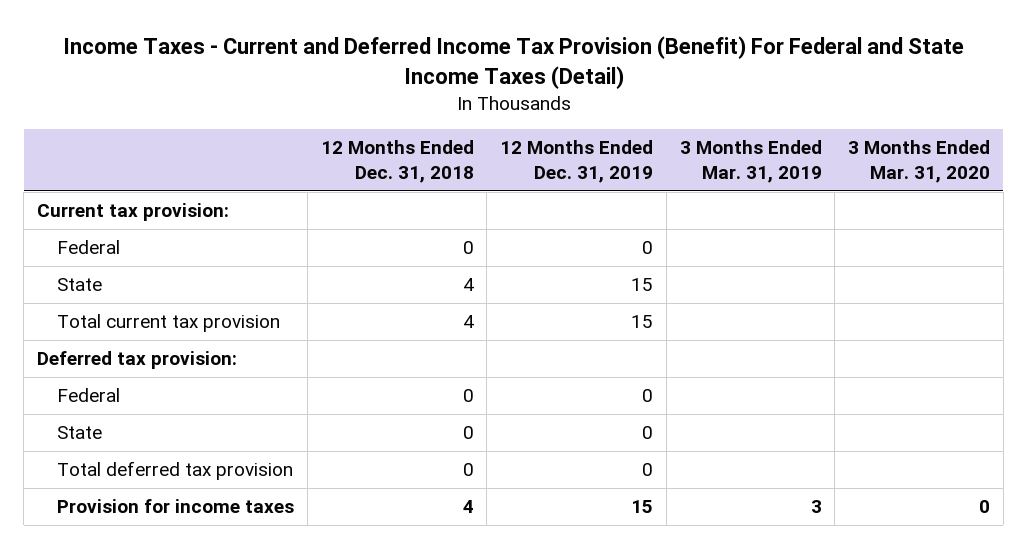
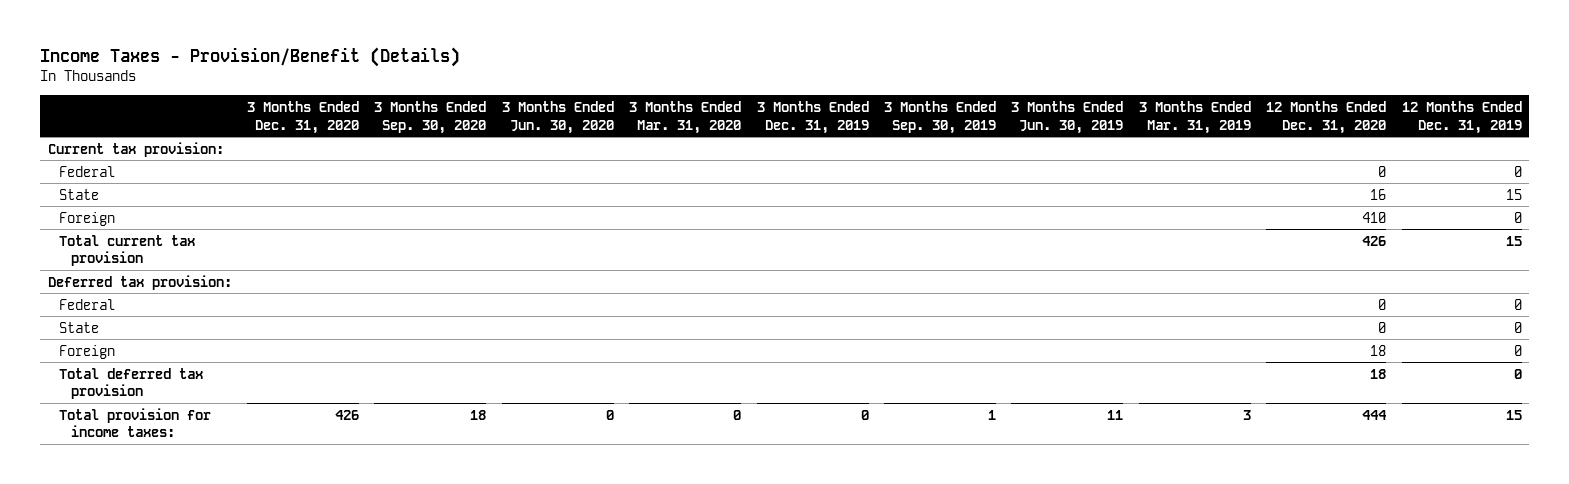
[62,35,964,89] Income Taxes - Current and Deferred Income Tax Provision (Benefit) For Federal and State Income Taxes (Detail) -> [39,47,460,68] Income Taxes - Provision/Benefit (Details)
[320,140,474,184] 12 Months Ended Dec. 31, 2018 -> none
none -> [247,100,360,134] 3 Months Ended Dec. 31, 2020
none -> [374,100,487,134] 3 Months Ended Sep. 30, 2020
none -> [501,100,614,134] 3 Months Ended Jun. 30, 2020
none -> [756,100,869,134] 3 Months Ended Dec. 31, 2019
none -> [884,100,997,134] 3 Months Ended Sep. 30, 2019
none -> [1011,100,1124,134] 3 Months Ended Jun. 30, 2019
none -> [1266,100,1387,134] 12 Months Ended Dec. 31, 2020
none -> [59,211,116,226] Foreign
none -> [59,344,116,359] Foreign
[57,499,295,514] Provision for income taxes -> [59,407,212,438] Total provision for income taxes:

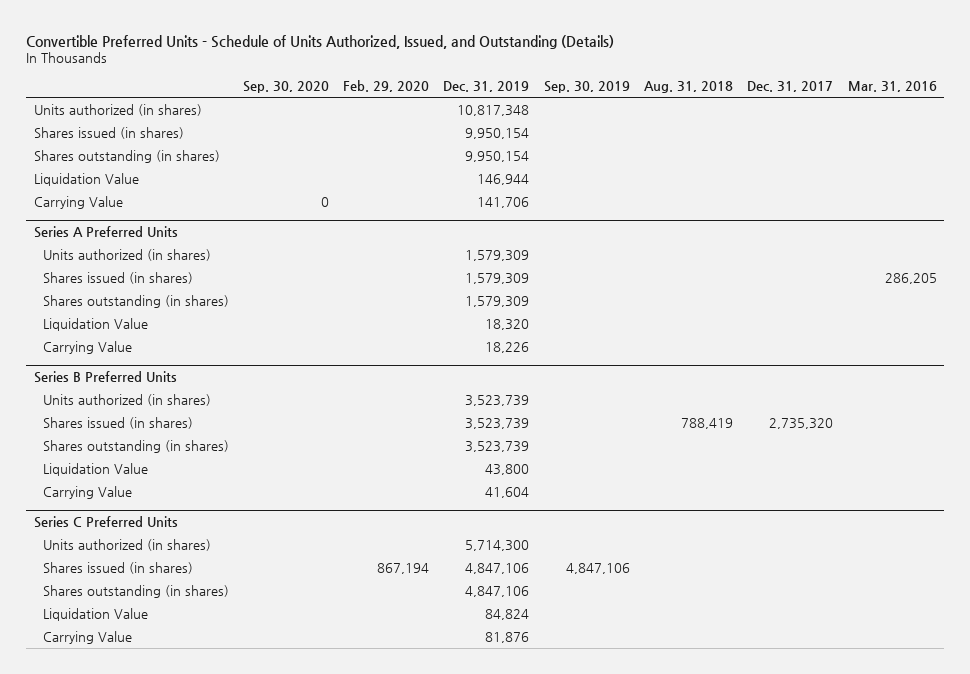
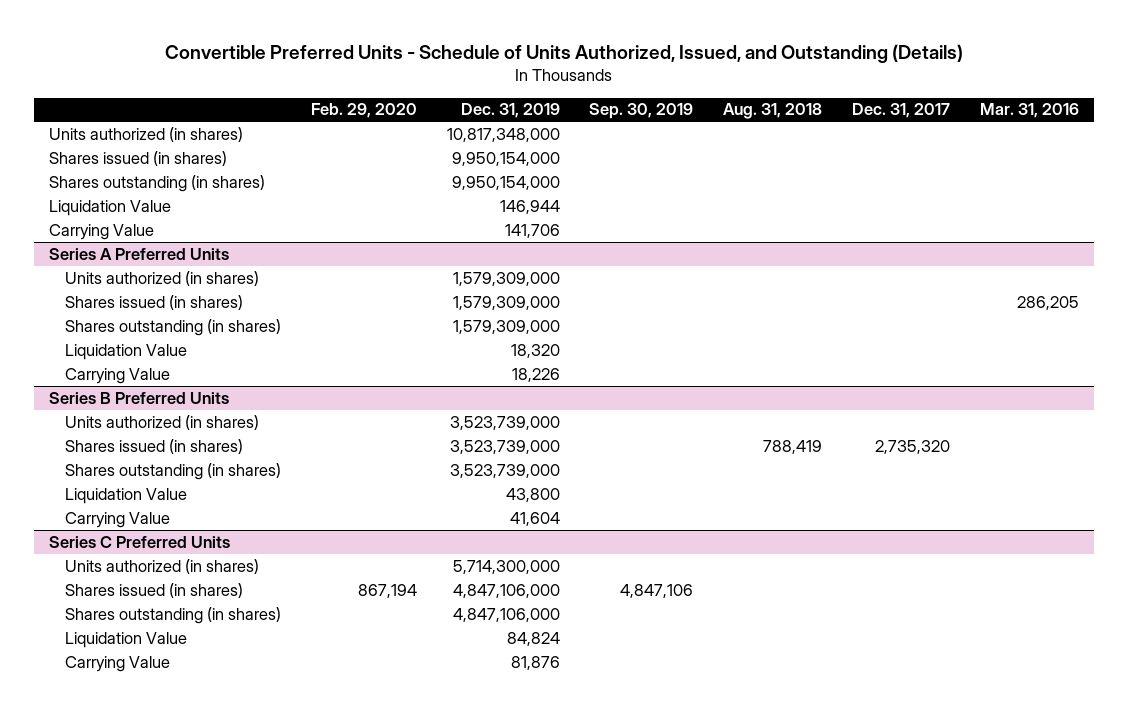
[242,81,329,94] Sep. 30, 2020 -> none
[457,104,530,116] 10,817,348 -> [446,127,560,142] 10,817,348,000
[465,127,530,139] 9,950,154 -> [451,151,560,166] 9,950,154,000
[465,150,530,162] 9,950,154 -> [451,175,560,190] 9,950,154,000
[465,249,530,261] 1,579,309 -> [452,271,560,286] 1,579,309,000
[465,272,530,284] 1,579,309 -> [452,295,560,310] 1,579,309,000
[465,295,530,307] 1,579,309 -> [452,319,560,334] 1,579,309,000
[465,394,530,406] 3,523,739 -> [449,415,560,430] 3,523,739,000
[465,417,530,429] 3,523,739 -> [449,439,560,454] 3,523,739,000
[465,440,530,452] 3,523,739 -> [449,463,560,478] 3,523,739,000
[465,539,530,551] 5,714,300 -> [452,559,560,574] 5,714,300,000
[465,562,530,574] 4,847,106 -> [452,583,560,598] 4,847,106,000
[465,585,530,597] 4,847,106 -> [452,607,560,622] 4,847,106,000

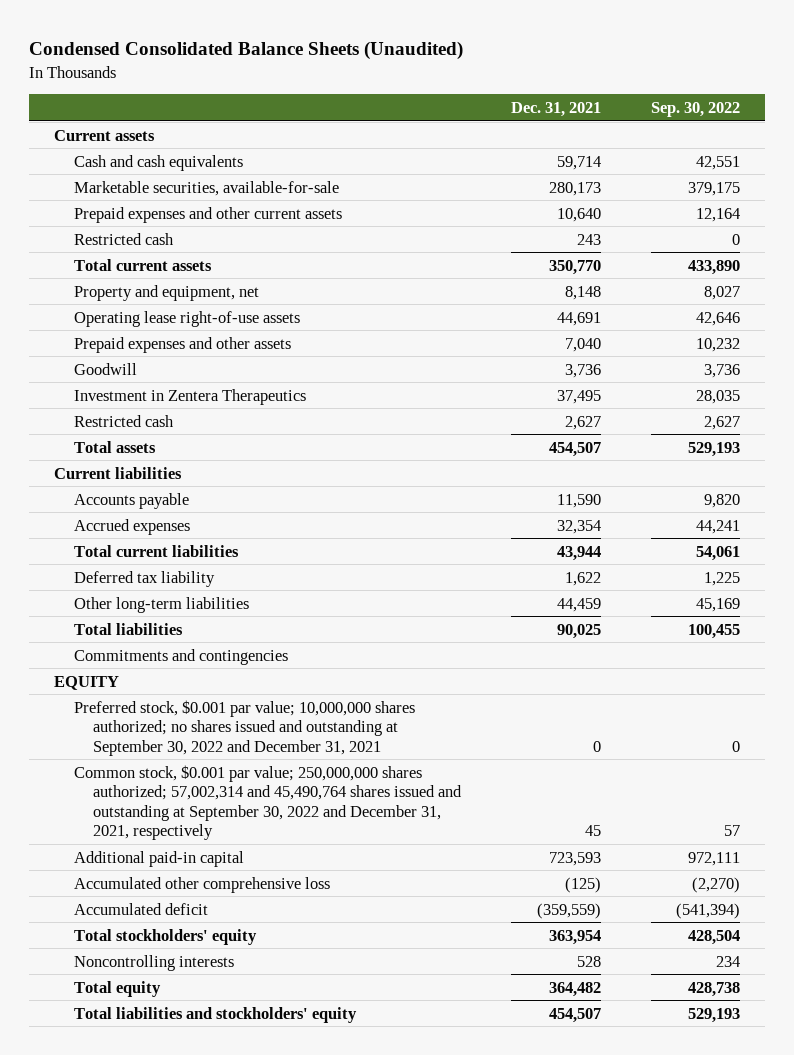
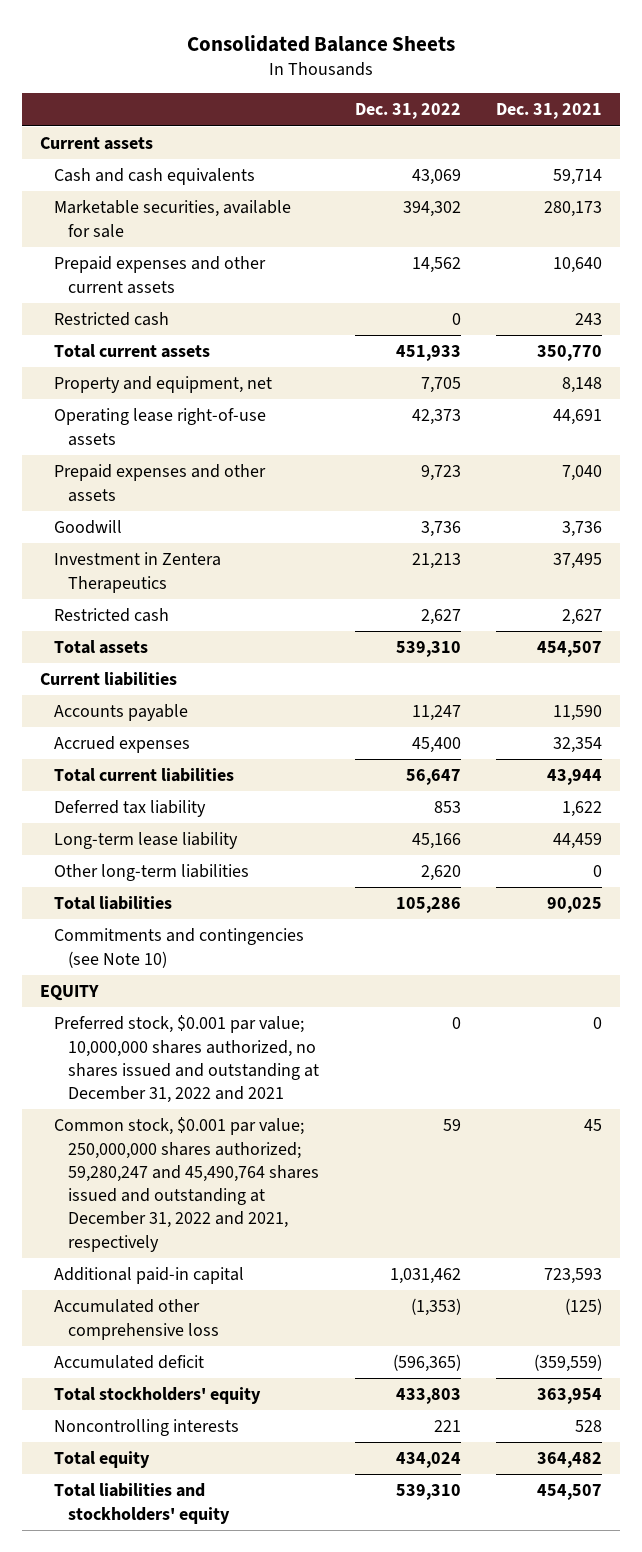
[29,41,464,61] Condensed Consolidated Balance Sheets (Unaudited) -> [187,34,456,52] Consolidated Balance Sheets
[650,101,740,117] Sep. 30, 2022 -> none
none -> [354,103,461,120] Dec. 31, 2022
[73,180,339,196] Marketable securities, available-for-sale -> [54,200,292,238] Marketable securities, available for sale
none -> [54,832,239,850] Long-term lease liability
[556,597,601,612] 44,459 -> [593,865,603,878] 0
[73,648,288,665] Commitments and contingencies -> [54,928,305,968] Commitments and contingencies (see Note 10)
[73,699,415,756] Preferred stock, $0.001 par value; 10,000,000 shares authorized; no shares issued and outstanding at September 30, 2022 and December 31, 2021 -> [54,1015,319,1104] Preferred stock, $0.001 par value; 10,000,000 shares authorized, no shares issued and outstanding at December 31, 2022 and 2021
[73,764,462,841] Common stock, $0.001 par value; 250,000,000 shares authorized; 57,002,314 and 45,490,764 shares issued and outstanding at September 30, 2022 and December 31, 2021, respectively -> [54,1117,319,1252] Common stock, $0.001 par value; 250,000,000 shares authorized; 59,280,247 and 45,490,764 shares issued and outstanding at December 31, 2022 and 2021, respectively

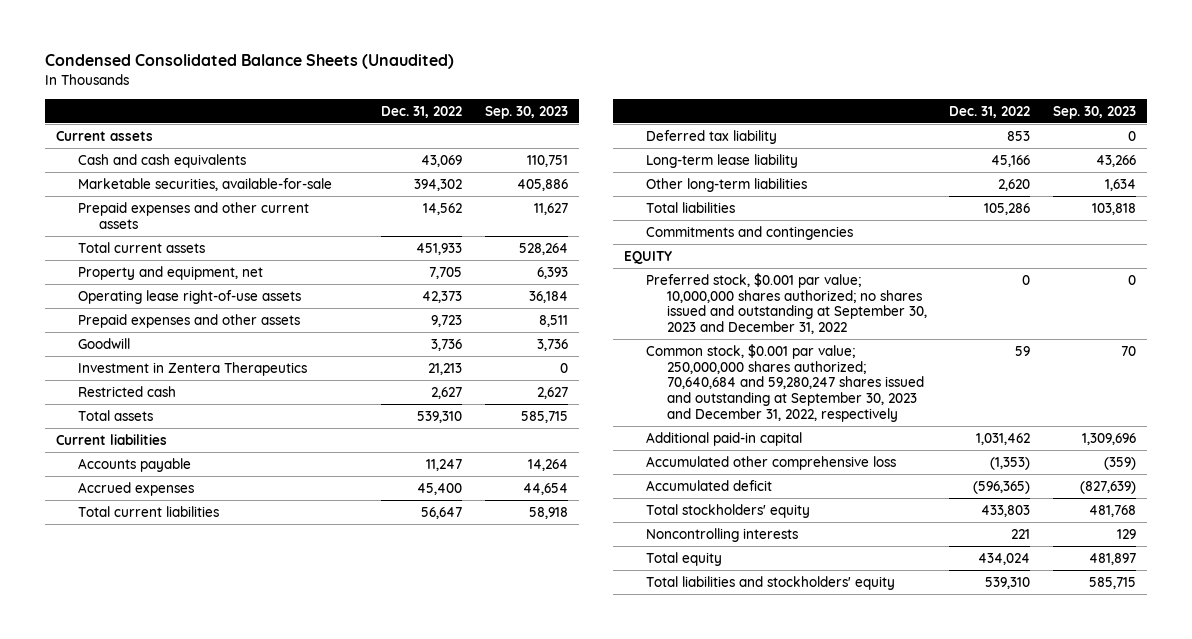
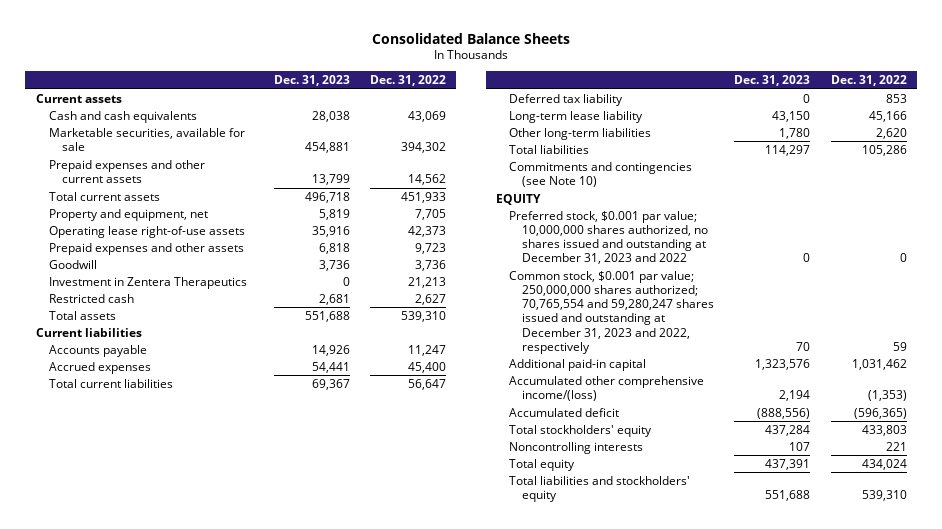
[45,54,455,70] Condensed Consolidated Balance Sheets (Unaudited) -> [372,32,571,44] Consolidated Balance Sheets
[484,105,568,119] Sep. 30, 2023 -> none
none -> [273,75,350,87] Dec. 31, 2023
[77,177,332,191] Marketable securities, available-for-sale -> [48,127,245,152] Marketable securities, available for sale
[645,225,853,240] Commitments and contingencies -> [508,161,692,188] Commitments and contingencies (see Note 10)
[645,272,927,335] Preferred stock, $0.001 par value; 10,000,000 shares authorized; no shares issued and outstanding at September 30, 2023 and December 31, 2022 -> [508,210,708,265] Preferred stock, $0.001 par value; 10,000,000 shares authorized, no shares issued and outstanding at December 31, 2023 and 2022
[645,343,924,422] Common stock, $0.001 par value; 250,000,000 shares authorized; 70,640,684 and 59,280,247 shares issued and outstanding at September 30, 2023 and December 31, 2022, respectively -> [508,270,714,354] Common stock, $0.001 par value; 250,000,000 shares authorized; 70,765,554 and 59,280,247 shares issued and outstanding at December 31, 2023 and 2022, respectively
[645,455,896,470] Accumulated other comprehensive loss -> [508,375,704,402] Accumulated other comprehensive income/(loss)

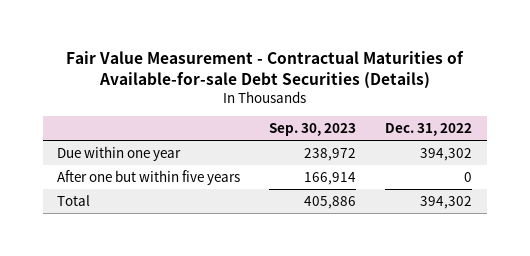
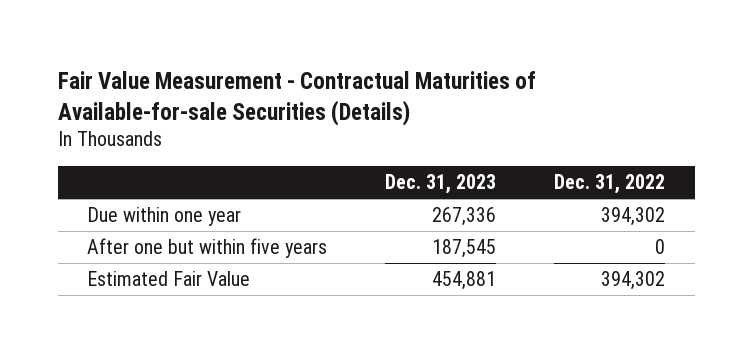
[65,50,464,89] Fair Value Measurement - Contractual Maturities of Available-for-sale Debt Securities (Details) -> [57,70,536,126] Fair Value Measurement - Contractual Maturities of Available-for-sale Securities (Details)
[269,123,357,137] Sep. 30, 2023 -> none
none -> [385,174,497,195] Dec. 31, 2023
[57,194,91,206] Total -> [87,271,251,287] Estimated Fair Value

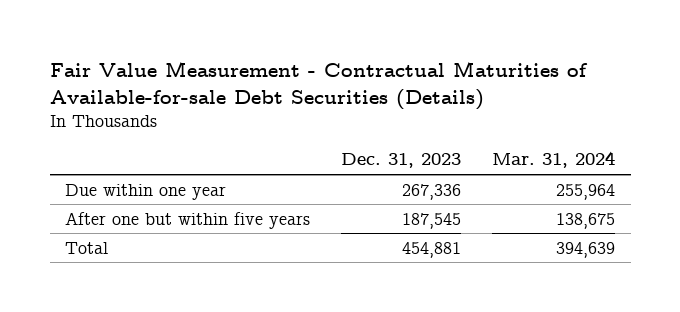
[57,70,536,126] Fair Value Measurement - Contractual Maturities of Available-for-sale Securities (Details) -> [49,60,588,110] Fair Value Measurement - Contractual Maturities of Available-for-sale Debt Securities (Details)
[554,174,666,195] Dec. 31, 2022 -> none
none -> [492,151,616,169] Mar. 31, 2024
[87,271,251,287] Estimated Fair Value -> [65,241,109,254] Total

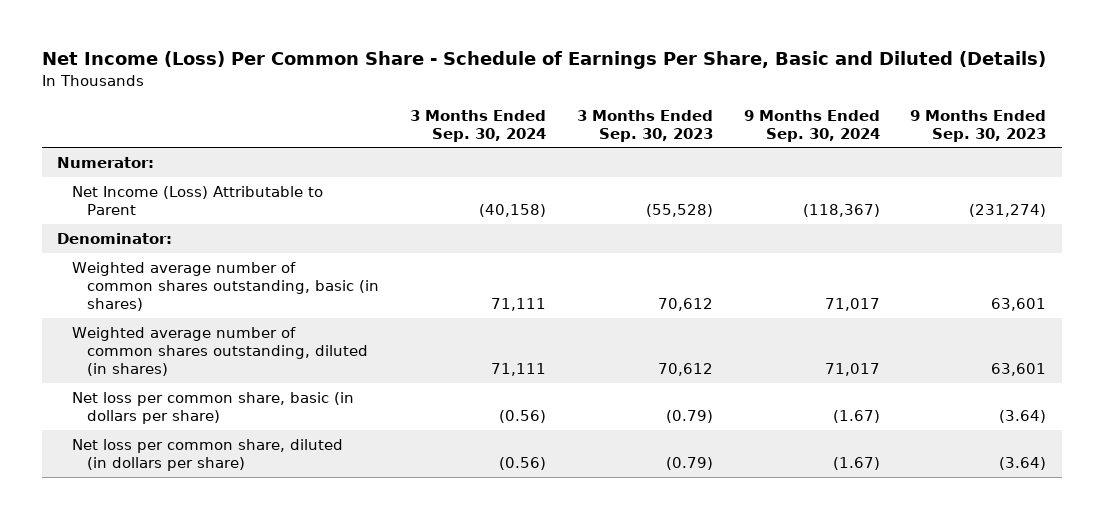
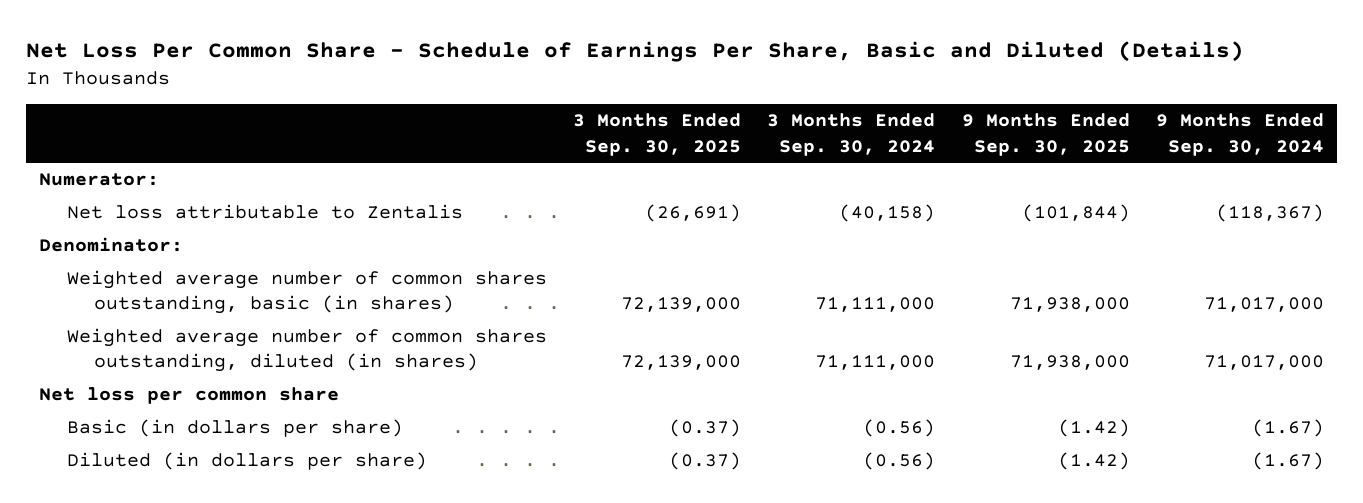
[41,51,1046,70] Net Income (Loss) Per Common Share - Schedule of Earnings Per Share, Basic and Diluted (Details) -> [26,41,1245,63] Net Loss Per Common Share - Schedule of Earnings Per Share, Basic and Diluted (Details)
[576,109,713,142] 3 Months Ended Sep. 30, 2023 -> none
[910,109,1047,142] 9 Months Ended Sep. 30, 2023 -> none
none -> [573,113,742,156] 3 Months Ended Sep. 30, 2025
none -> [961,113,1130,156] 9 Months Ended Sep. 30, 2025
[72,185,324,215] Net Income (Loss) Attributable to Parent -> [66,204,463,220] Net loss attributable to Zentalis
[491,297,547,311] 71,111 -> [815,297,936,313] 71,111,000
[824,297,880,311] 71,017 -> [1203,297,1324,313] 71,017,000
[491,362,547,376] 71,111 -> [815,355,936,371] 71,111,000
[824,362,880,376] 71,017 -> [1203,355,1324,371] 71,017,000
none -> [39,387,340,405] Net loss per common share
[72,391,355,424] Net loss per common share, basic (in dollars per share) -> [66,419,403,438] Basic (in dollars per share)
[72,438,344,471] Net loss per common share, diluted (in dollars per share) -> [66,452,427,471] Diluted (in dollars per share)

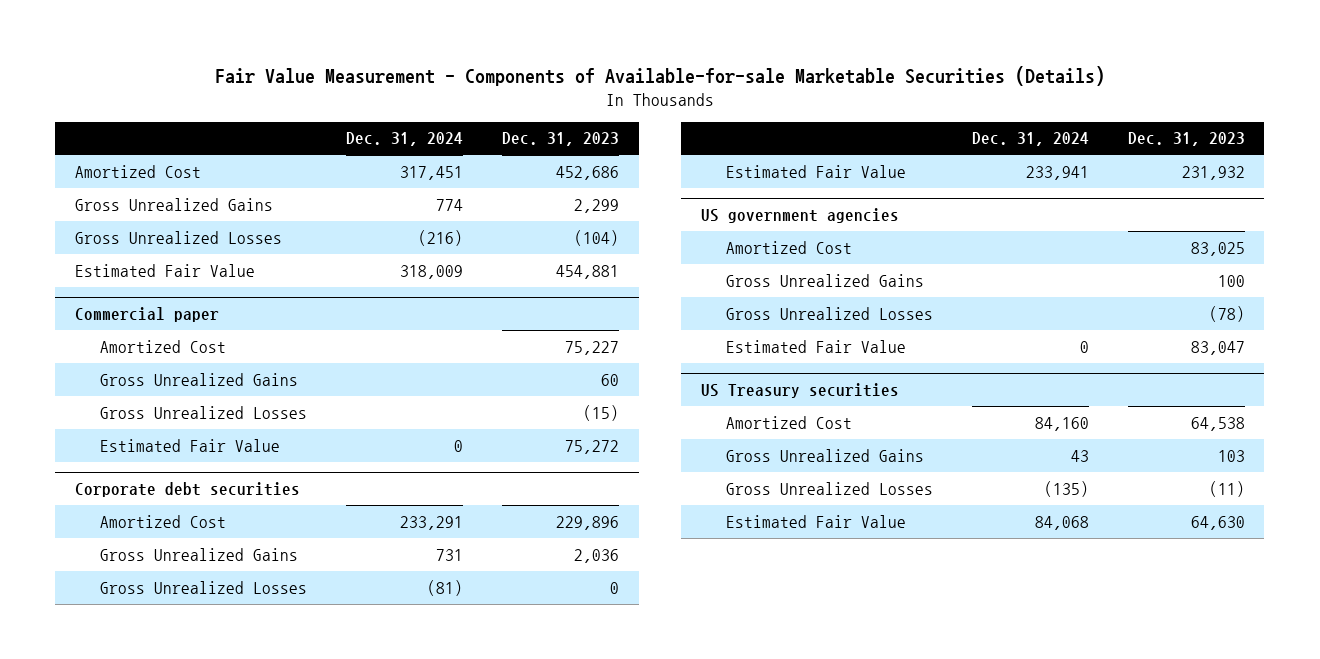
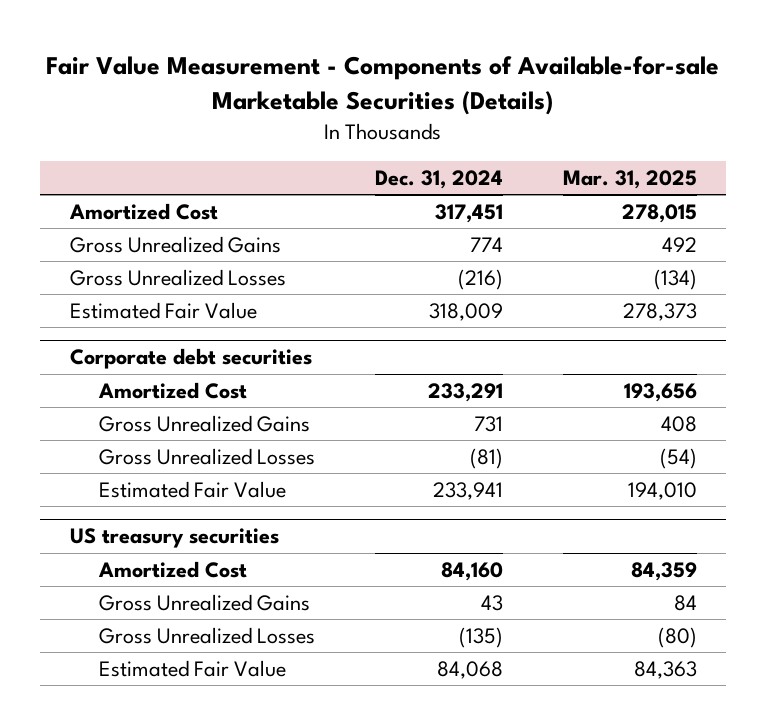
[502,132,620,147] Dec. 31, 2023 -> none
none -> [562,169,697,189] Mar. 31, 2025
[74,306,219,322] Commercial paper -> none
[100,339,227,353] Amortized Cost -> none
[100,372,299,386] Gross Unrealized Gains -> none
[100,405,308,419] Gross Unrealized Losses -> none
[100,438,281,452] Estimated Fair Value -> none
[700,207,899,223] US government agencies -> none
[725,240,852,254] Amortized Cost -> none
[725,273,924,287] Gross Unrealized Gains -> none
[725,306,933,320] Gross Unrealized Losses -> none
[725,339,906,353] Estimated Fair Value -> none
[700,382,899,398] US Treasury securities -> [69,528,279,549] US treasury securities

